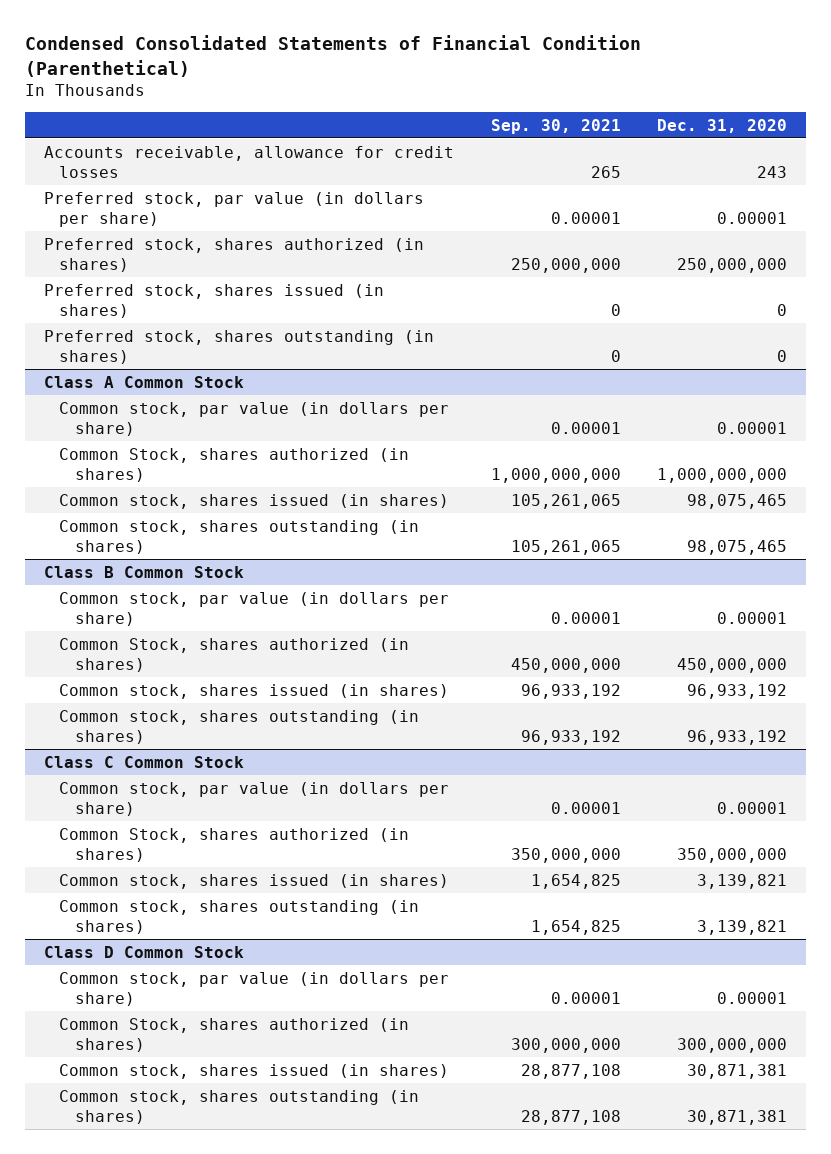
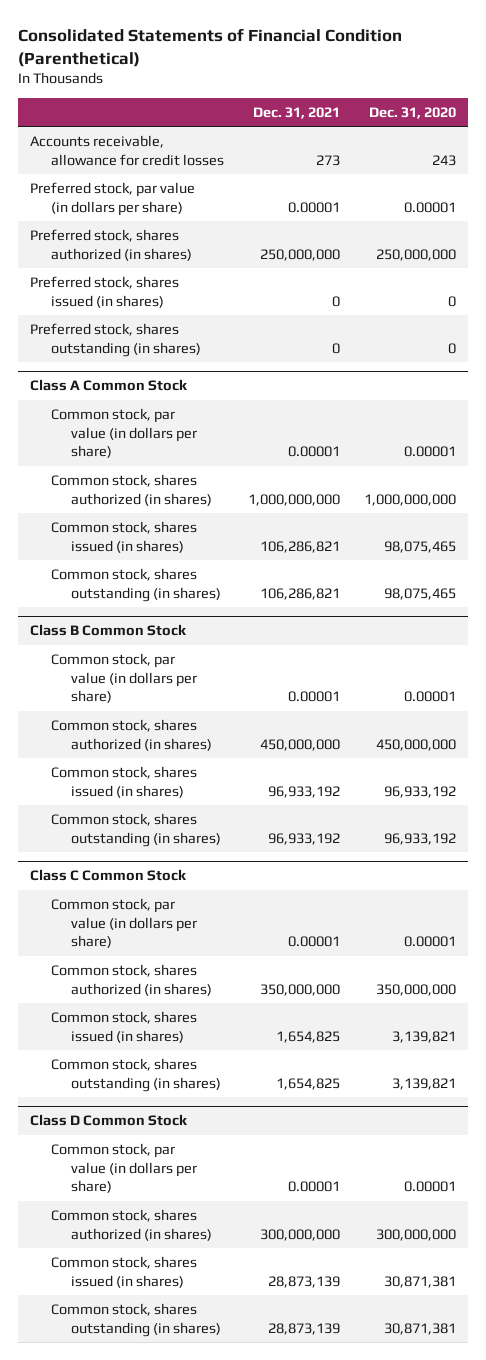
[25,35,642,77] Condensed Consolidated Statements of Financial Condition (Parenthetical) -> [18,27,403,67] Consolidated Statements of Financial Condition (Parenthetical)
[490,118,621,134] Sep. 30, 2021 -> none
none -> [252,106,340,119] Dec. 31, 2021
[59,447,410,482] Common Stock, shares authorized (in shares) -> [50,473,212,506] Common stock, shares authorized (in shares)
[59,637,410,672] Common Stock, shares authorized (in shares) -> [50,718,212,751] Common stock, shares authorized (in shares)
[59,827,410,862] Common Stock, shares authorized (in shares) -> [50,963,212,996] Common stock, shares authorized (in shares)
[59,1017,410,1052] Common Stock, shares authorized (in shares) -> [50,1208,212,1241] Common stock, shares authorized (in shares)

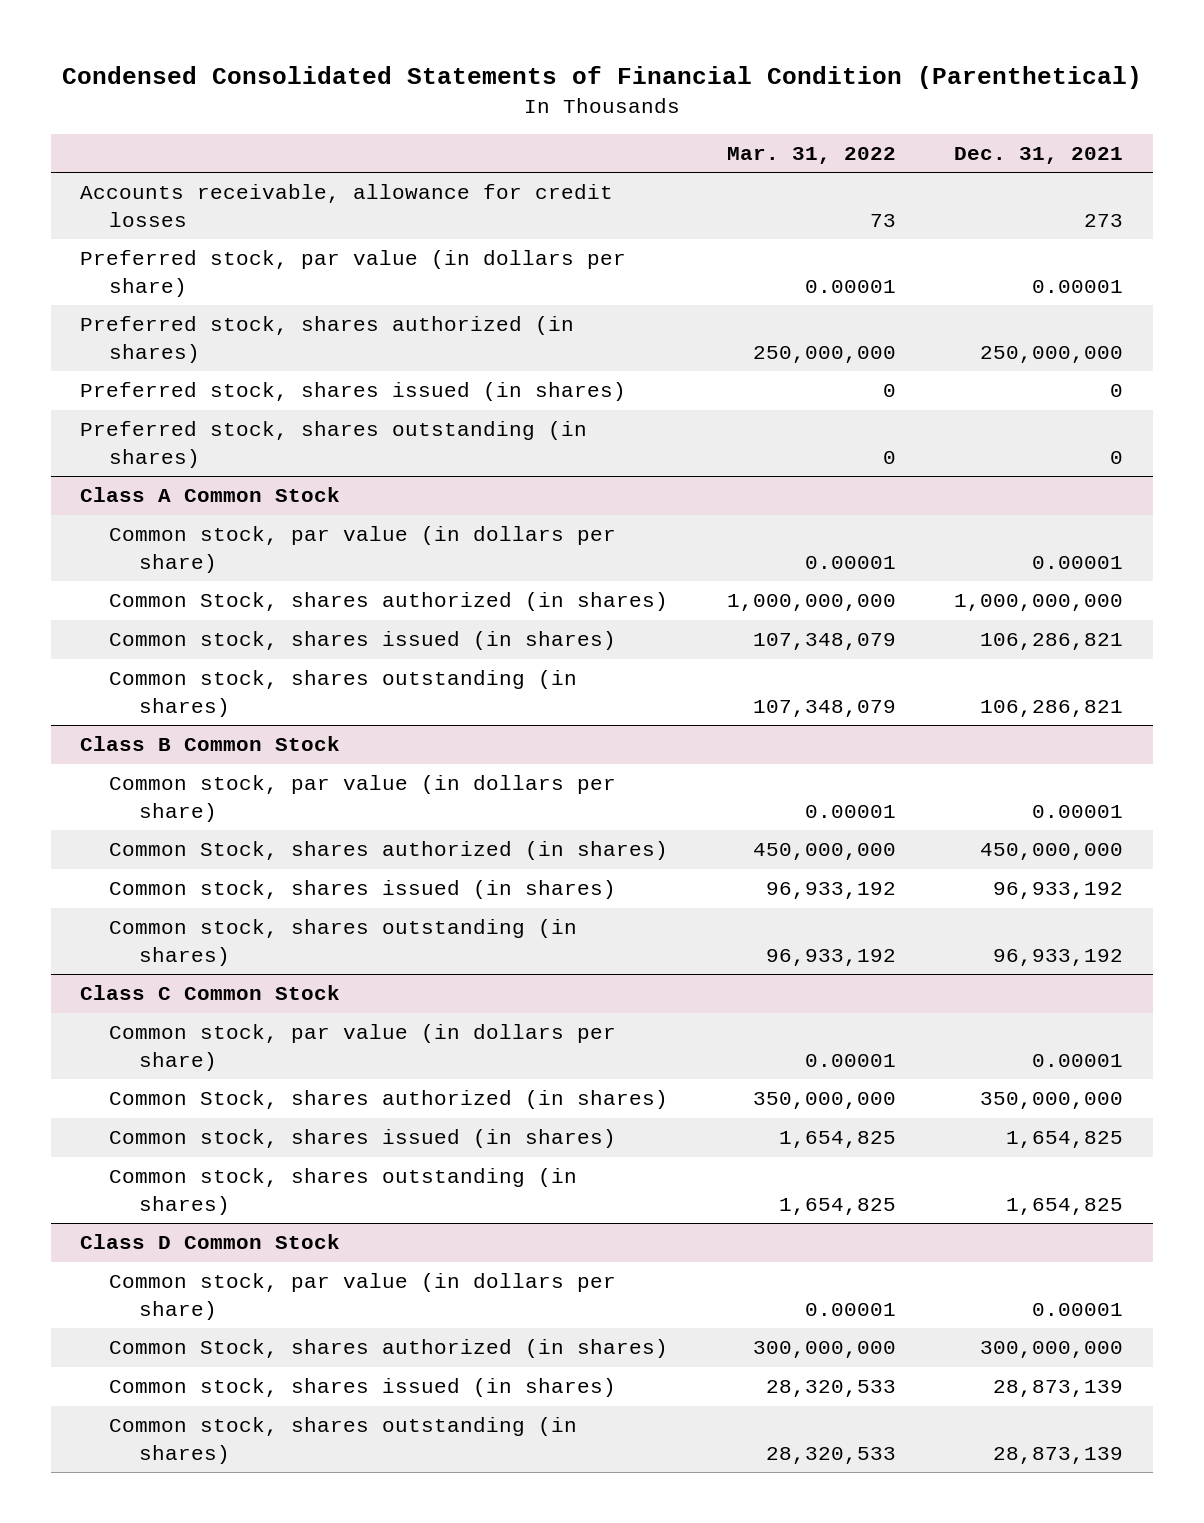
[18,27,403,67] Consolidated Statements of Financial Condition (Parenthetical) -> [61,65,1142,89] Condensed Consolidated Statements of Financial Condition (Parenthetical)
[368,106,456,119] Dec. 31, 2020 -> none
none -> [726,147,896,165] Mar. 31, 2022
[50,473,212,506] Common stock, shares authorized (in shares) -> [109,592,669,612] Common Stock, shares authorized (in shares)
[50,718,212,751] Common stock, shares authorized (in shares) -> [109,841,669,861] Common Stock, shares authorized (in shares)
[50,963,212,996] Common stock, shares authorized (in shares) -> [109,1090,669,1110] Common Stock, shares authorized (in shares)
[50,1208,212,1241] Common stock, shares authorized (in shares) -> [109,1339,669,1359] Common Stock, shares authorized (in shares)

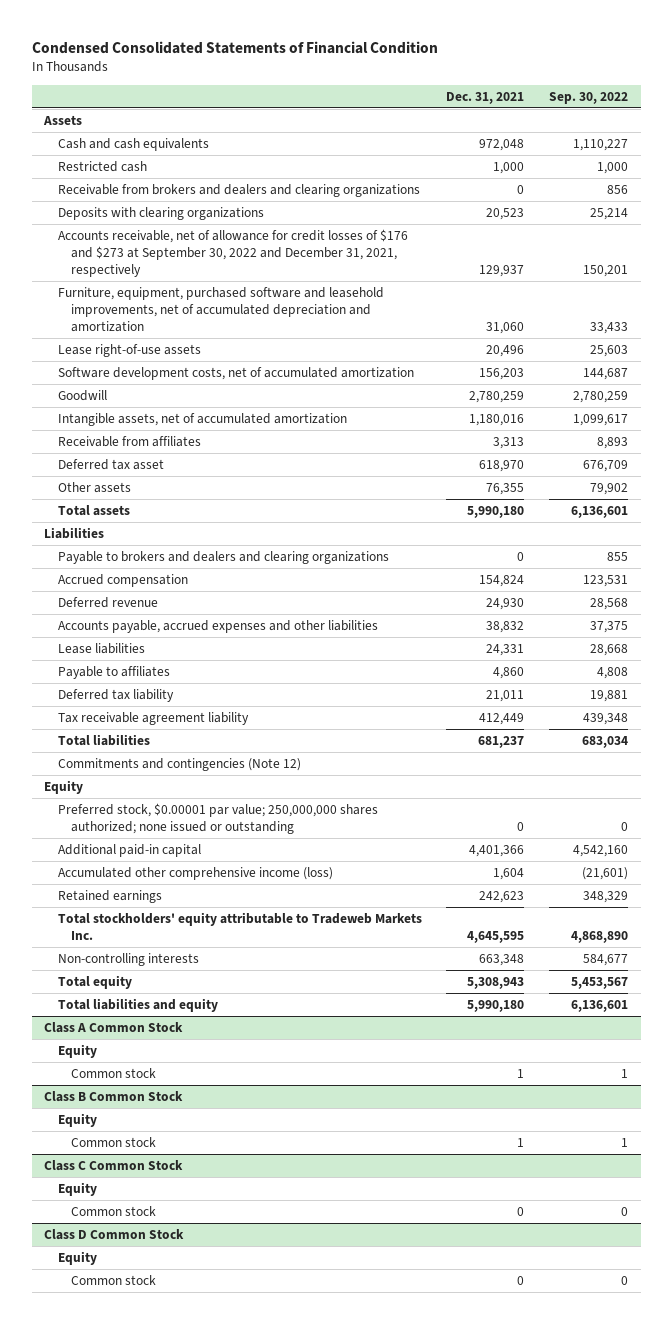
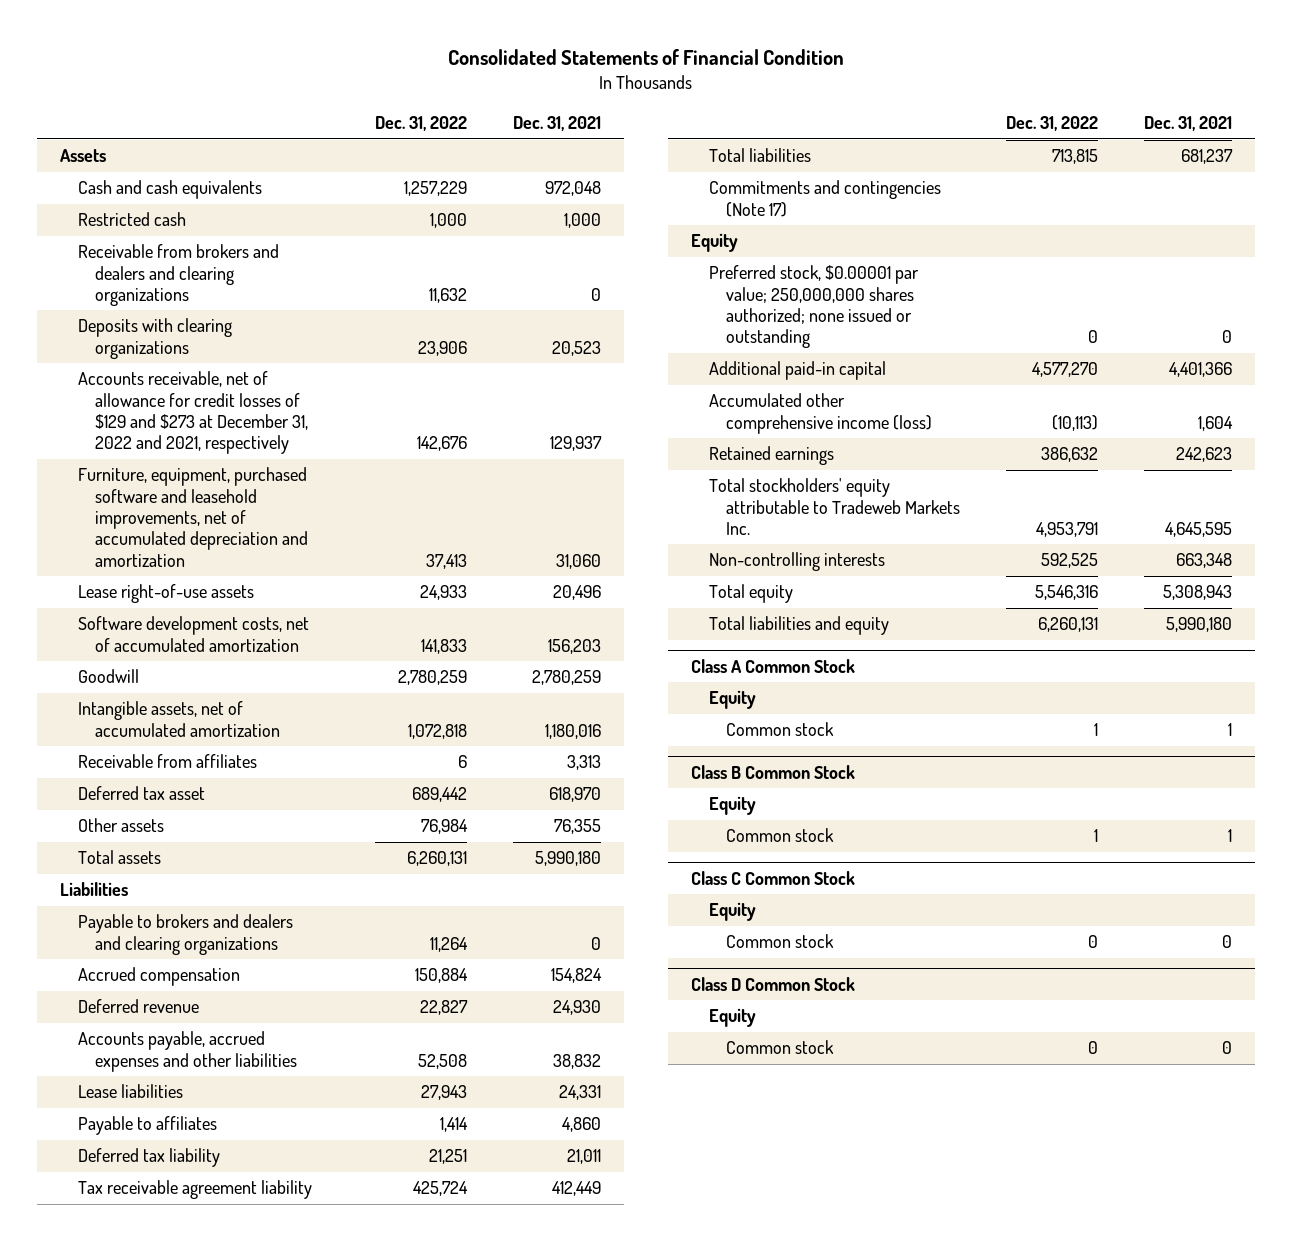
[31,40,438,54] Condensed Consolidated Statements of Financial Condition -> [448,48,845,65] Consolidated Statements of Financial Condition
[549,91,629,104] Sep. 30, 2022 -> none
none -> [375,116,468,132] Dec. 31, 2022
[57,228,408,278] Accounts receivable, net of allowance for credit losses of $176 and $273 at September 30, 2022 and December 31, 2021, respectively -> [77,371,309,455] Accounts receivable, net of allowance for credit losses of $129 and $273 at December 31, 2022 and 2021, respectively
[57,757,301,771] Commitments and contingencies (Note 12) -> [708,180,941,217] Commitments and contingencies (Note 17)

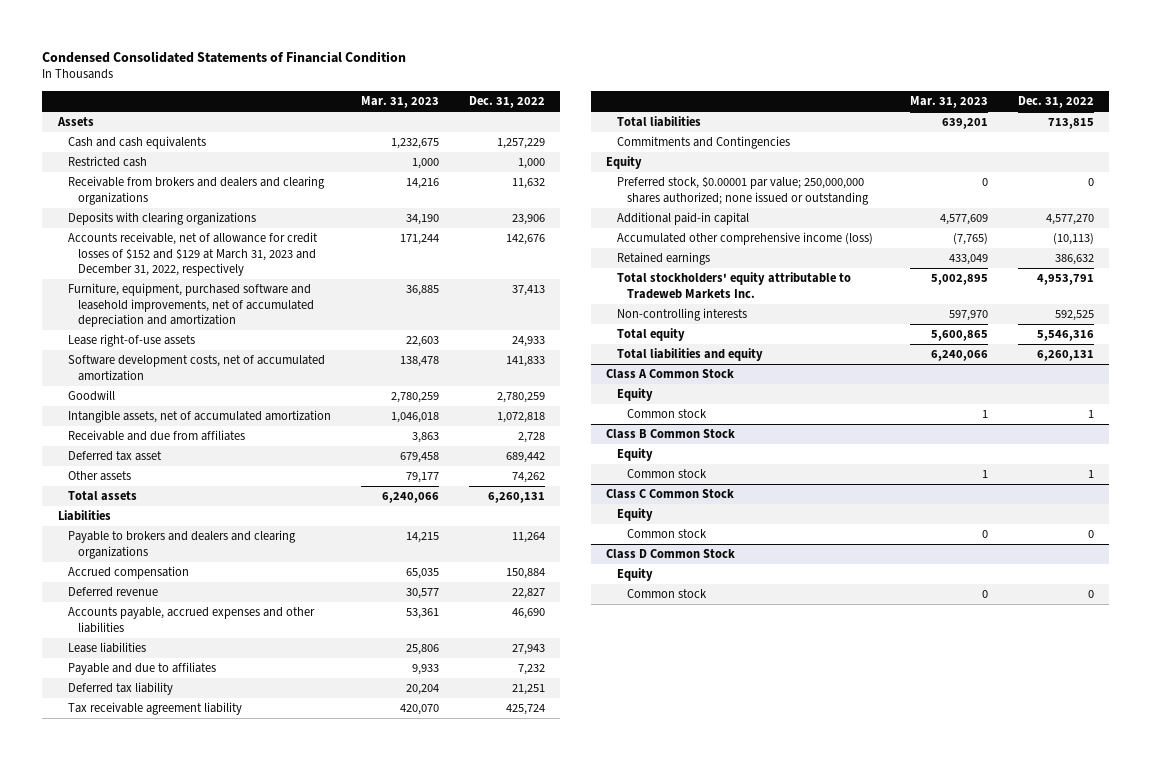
[448,48,845,65] Consolidated Statements of Financial Condition -> [42,50,407,63] Condensed Consolidated Statements of Financial Condition
[512,116,601,132] Dec. 31, 2021 -> none
none -> [361,95,440,108] Mar. 31, 2023
[77,371,309,455] Accounts receivable, net of allowance for credit losses of $129 and $273 at December 31, 2022 and 2021, respectively -> [67,232,318,276] Accounts receivable, net of allowance for credit losses of $152 and $129 at March 31, 2023 and December 31, 2022, respectively
[77,754,257,769] Receivable from affiliates -> [67,430,245,442] Receivable and due from affiliates
[458,755,468,769] 6 -> [518,432,546,444] 2,728
[421,819,469,835] 76,984 -> [512,472,546,484] 74,262
[418,1053,468,1069] 52,508 -> [512,608,546,620] 46,690
[77,1116,217,1136] Payable to affiliates -> [67,662,216,676] Payable and due to affiliates
[440,1117,469,1133] 1,414 -> [518,664,546,676] 7,232
[708,180,941,217] Commitments and contingencies (Note 17) -> [616,136,790,150] Commitments and Contingencies

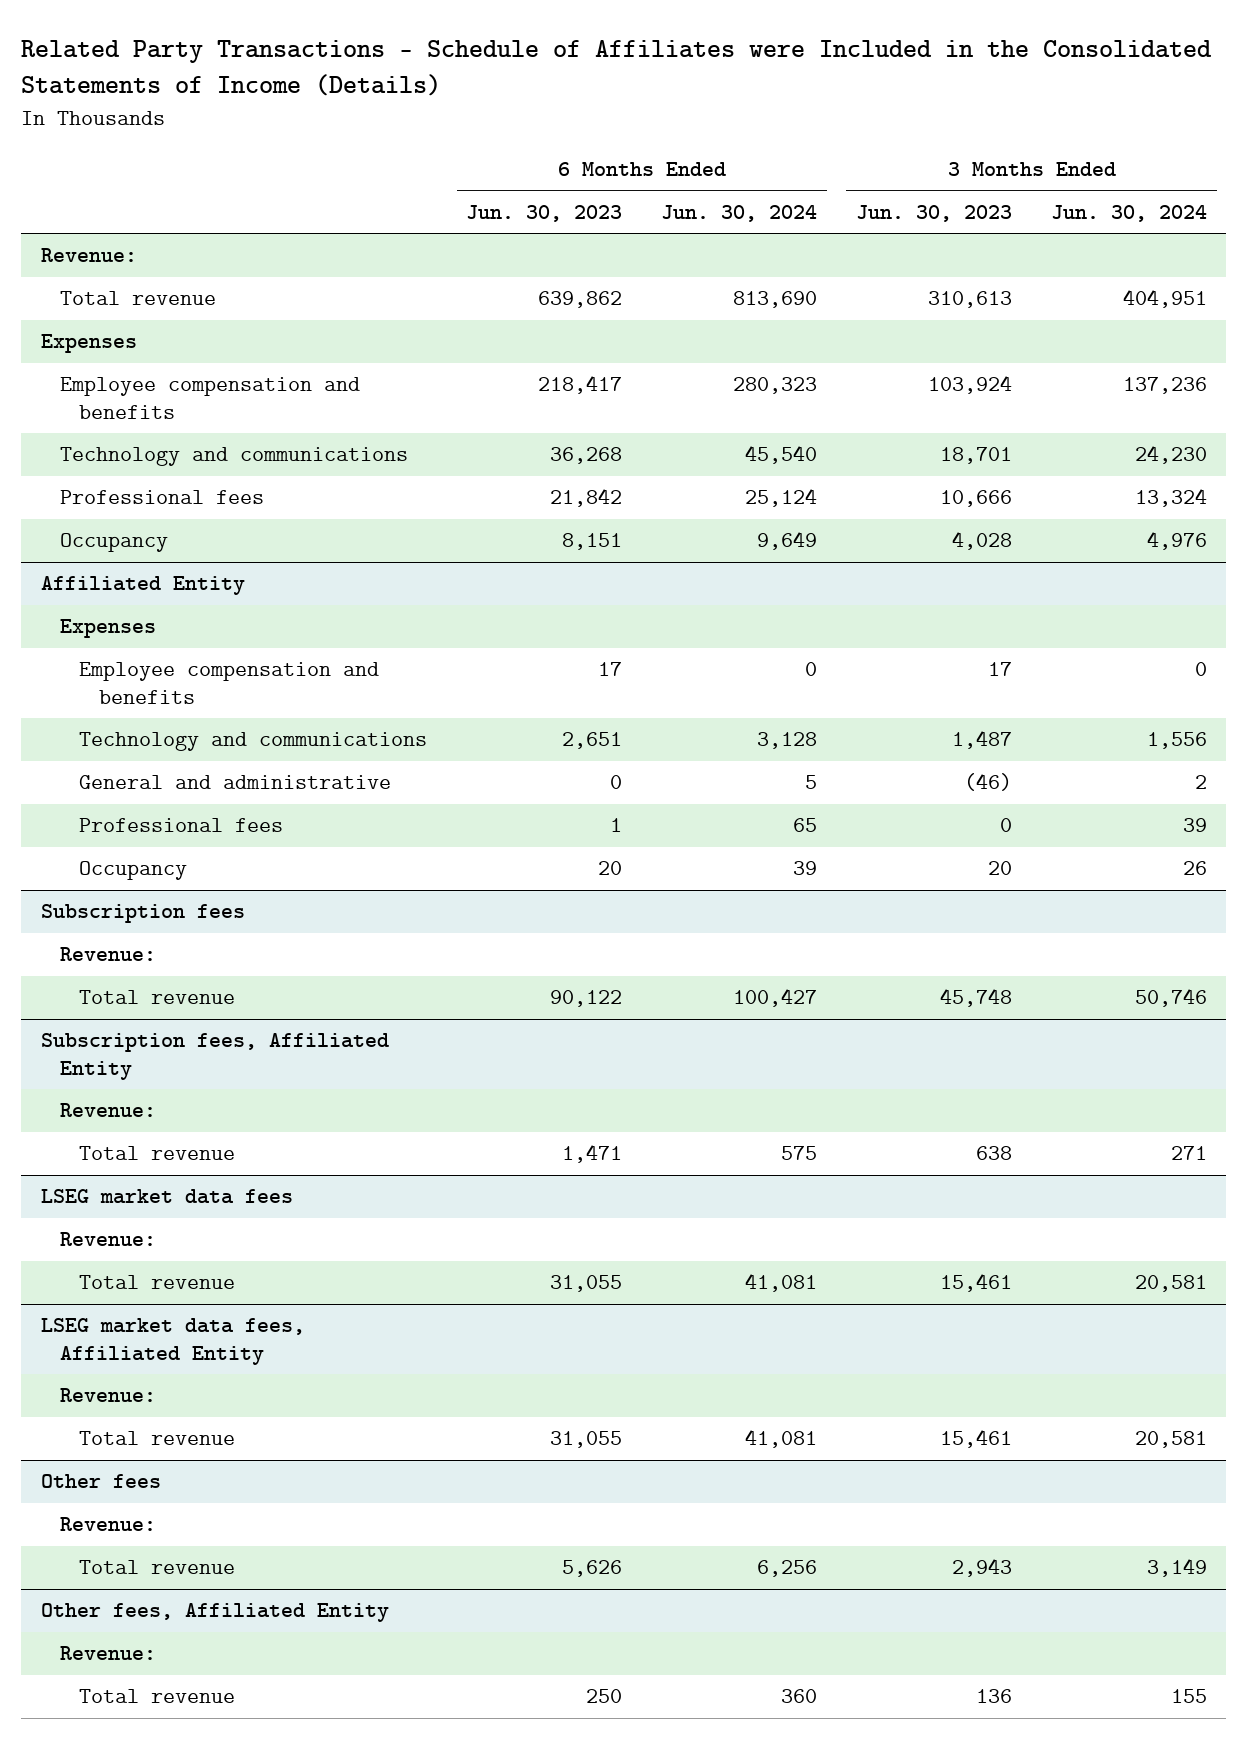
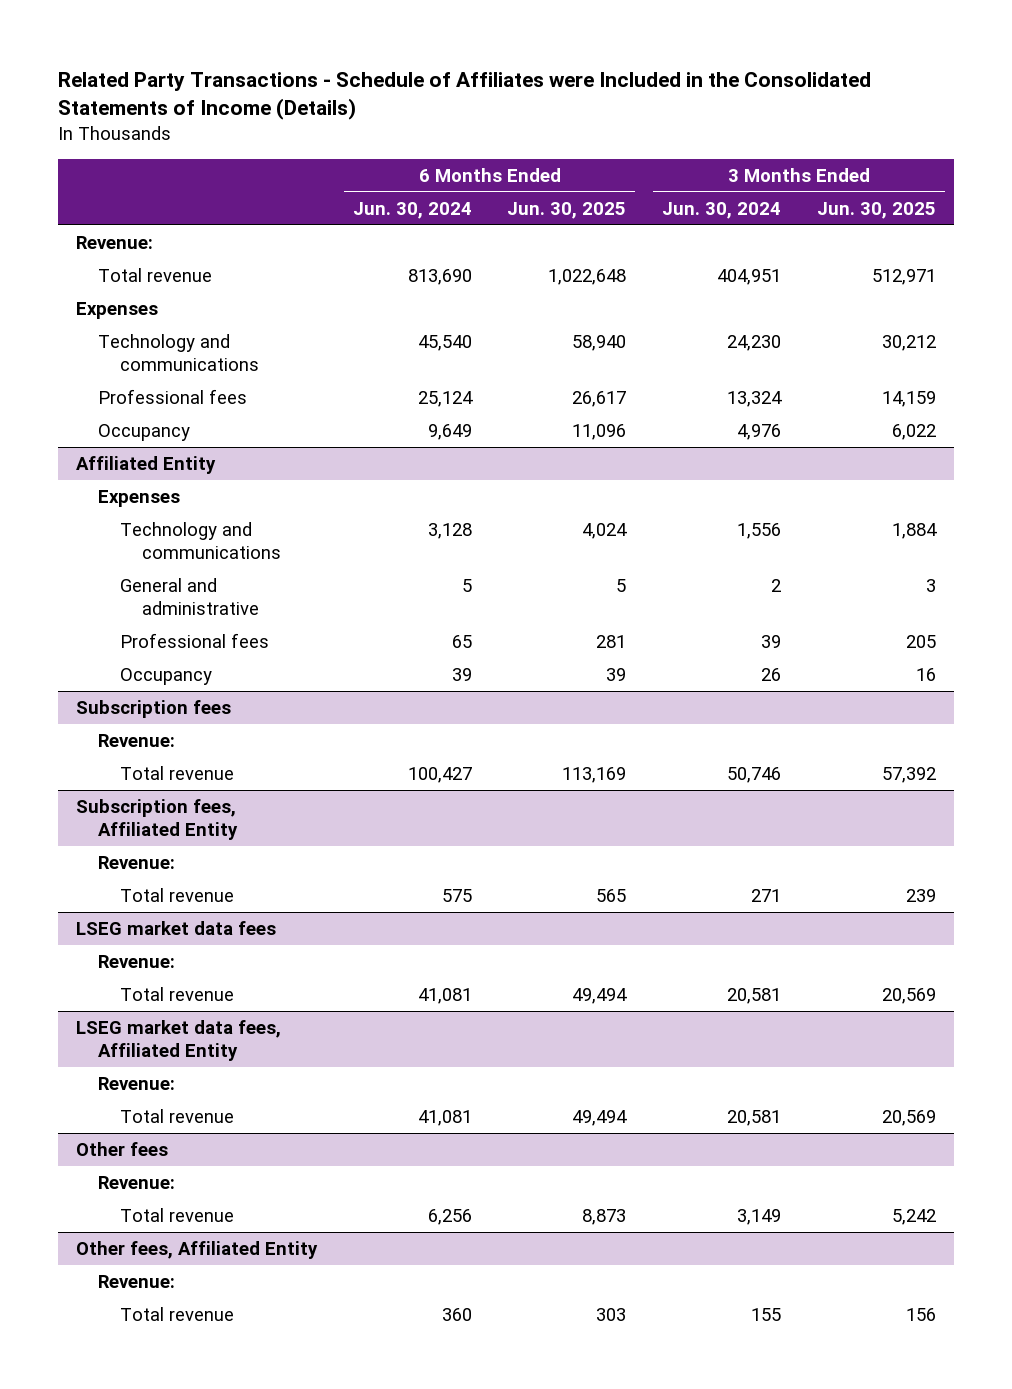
[466,204,623,222] Jun. 30, 2023 -> none
[856,204,1013,222] Jun. 30, 2023 -> none
none -> [507,201,627,219] Jun. 30, 2025
none -> [816,201,936,219] Jun. 30, 2025
[60,377,361,420] Employee compensation and benefits -> none
[79,662,380,705] Employee compensation and benefits -> none

